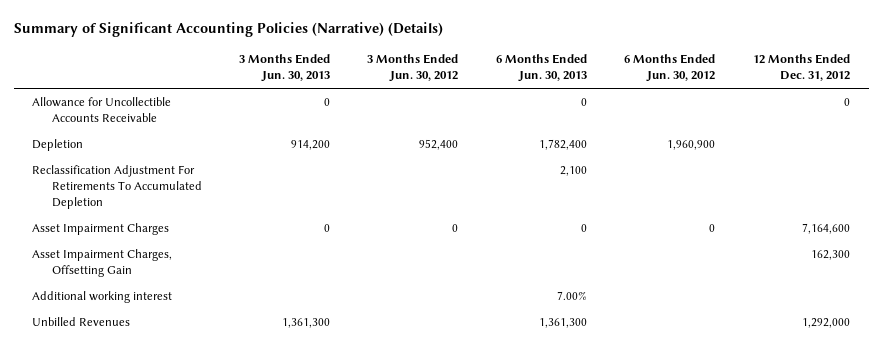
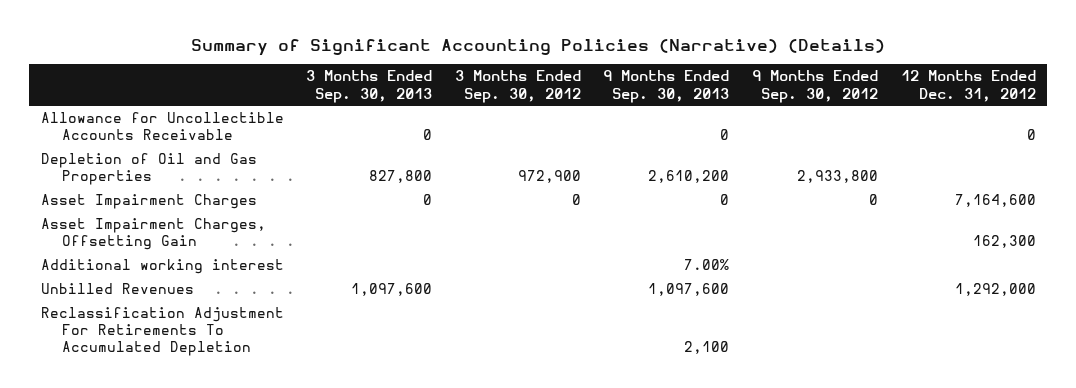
[238,54,330,83] 3 Months Ended Jun. 30, 2013 -> none
[367,54,459,83] 3 Months Ended Jun. 30, 2012 -> none
[495,54,587,83] 6 Months Ended Jun. 30, 2013 -> none
[624,54,716,83] 6 Months Ended Jun. 30, 2012 -> none
none -> [306,70,433,103] 3 Months Ended Sep. 30, 2013
none -> [454,70,581,103] 3 Months Ended Sep. 30, 2012
none -> [603,70,730,103] 9 Months Ended Sep. 30, 2013
none -> [752,70,879,103] 9 Months Ended Sep. 30, 2012
[32,139,84,152] Depletion -> [40,153,257,186] Depletion of Oil and Gas Properties
[32,165,202,210] Reclassification Adjustment For Retirements To Accumulated Depletion -> [40,307,284,357] Reclassification Adjustment For Retirements To Accumulated Depletion

